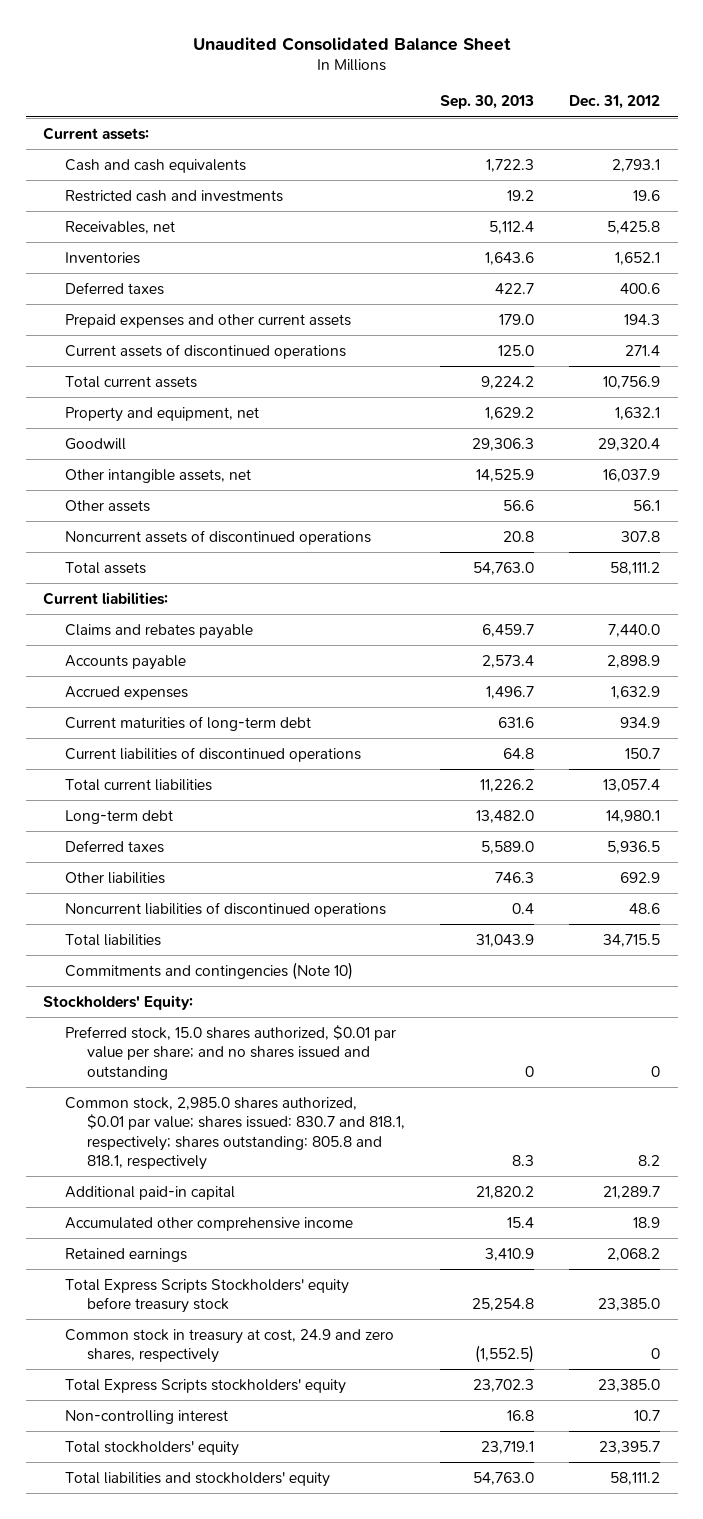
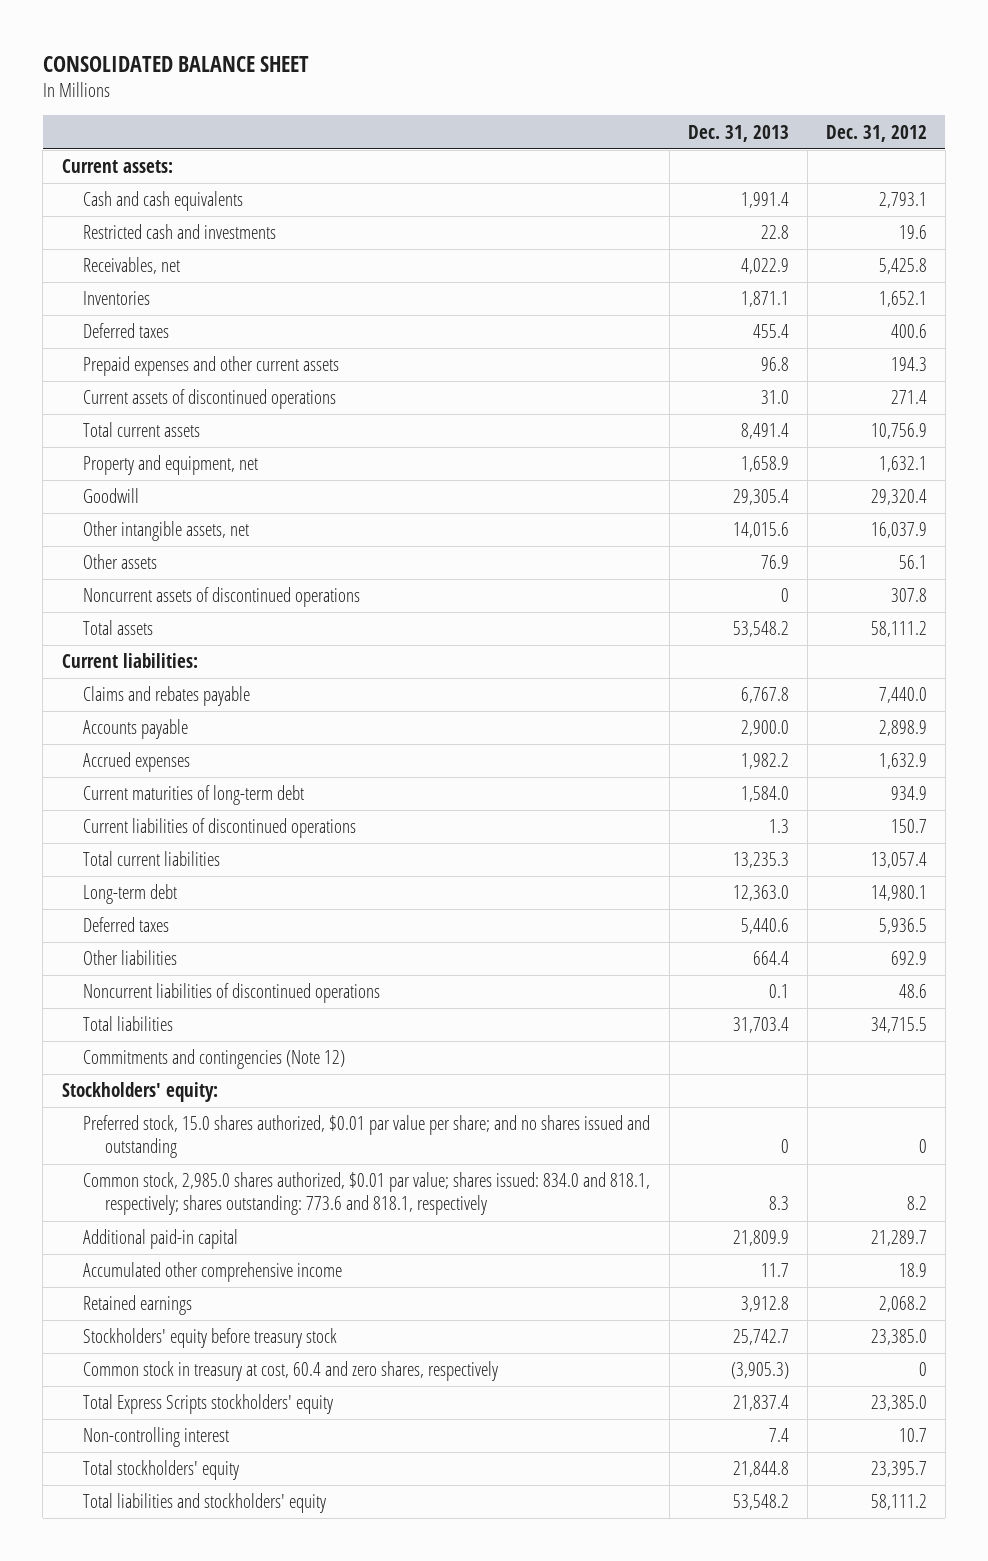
[192,36,511,51] Unaudited Consolidated Balance Sheet -> [42,55,309,72] CONSOLIDATED BALANCE SHEET
[440,95,535,110] Sep. 30, 2013 -> none
none -> [687,124,789,142] Dec. 31, 2013
[65,961,354,980] Commitments and contingencies (Note 10) -> [83,1049,346,1070] Commitments and contingencies (Note 12)
[43,994,194,1010] Stockholders' Equity: -> [61,1082,218,1103] Stockholders' equity:
[65,1096,406,1170] Common stock, 2,985.0 shares authorized, $0.01 par value; shares issued: 830.7 and 818.1, respectively; shares outstanding: 805.8 and 818.1, respectively -> [83,1172,651,1216] Common stock, 2,985.0 shares authorized, $0.01 par value; shares issued: 834.0 and 818.1, respectively; shares outstanding: 773.6 and 818.1, respectively
[65,1278,350,1314] Total Express Scripts Stockholders' equity before treasury stock -> [83,1328,338,1349] Stockholders' equity before treasury stock
[65,1328,395,1364] Common stock in treasury at cost, 24.9 and zero shares, respectively -> [83,1361,499,1382] Common stock in treasury at cost, 60.4 and zero shares, respectively

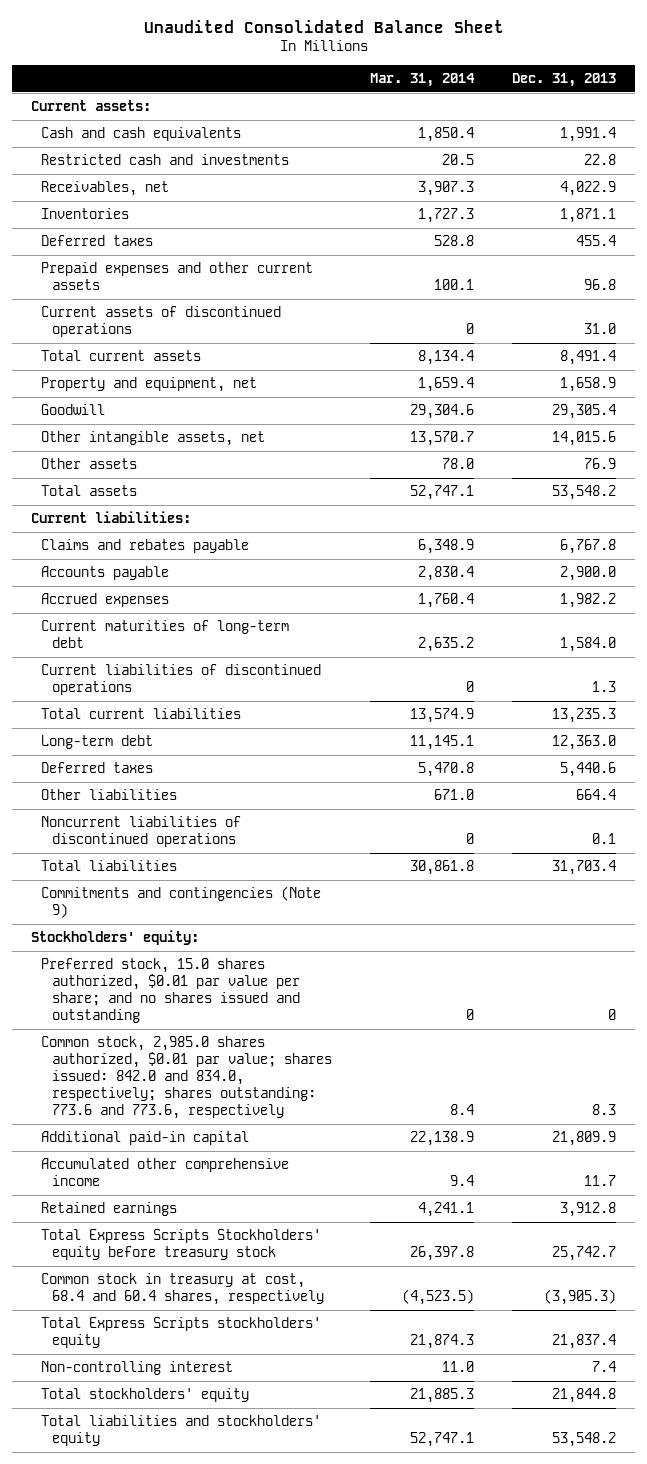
[42,55,309,72] CONSOLIDATED BALANCE SHEET -> [143,20,504,34] Unaudited Consolidated Balance Sheet
[825,124,927,142] Dec. 31, 2012 -> none
none -> [369,73,475,88] Mar. 31, 2014
[83,587,361,608] Noncurrent assets of discontinued operations -> none
[83,1049,346,1070] Commitments and contingencies (Note 12) -> [41,886,322,919] Commitments and contingencies (Note 9)
[83,1172,651,1216] Common stock, 2,985.0 shares authorized, $0.01 par value; shares issued: 834.0 and 818.1, respectively; shares outstanding: 773.6 and 818.1, respectively -> [41,1036,332,1120] Common stock, 2,985.0 shares authorized, $0.01 par value; shares issued: 842.0 and 834.0, respectively; shares outstanding: 773.6 and 773.6, respectively
[83,1328,338,1349] Stockholders' equity before treasury stock -> [41,1229,322,1261] Total Express Scripts Stockholders' equity before treasury stock
[83,1361,499,1382] Common stock in treasury at cost, 60.4 and zero shares, respectively -> [41,1273,324,1306] Common stock in treasury at cost, 68.4 and 60.4 shares, respectively

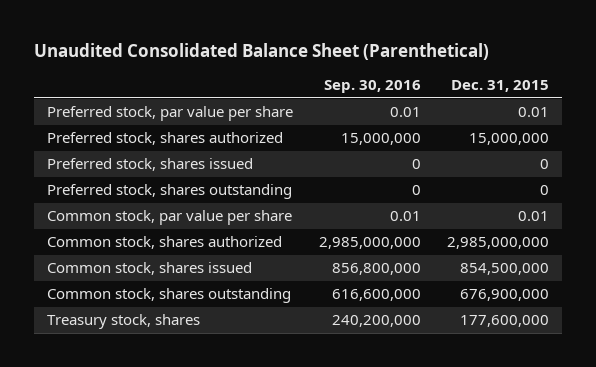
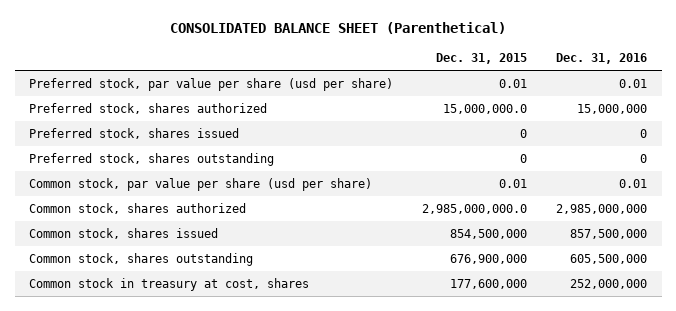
[34,43,490,61] Unaudited Consolidated Balance Sheet (Parenthetical) -> [170,22,507,35] CONSOLIDATED BALANCE SHEET (Parenthetical)
[324,80,422,94] Sep. 30, 2016 -> none
none -> [556,53,648,65] Dec. 31, 2016
[47,106,294,122] Preferred stock, par value per share -> [29,77,394,91] Preferred stock, par value per share (usd per share)
[469,133,550,146] 15,000,000 -> [443,103,528,114] 15,000,000.0
[47,210,293,226] Common stock, par value per share -> [29,177,373,191] Common stock, par value per share (usd per share)
[447,237,550,250] 2,985,000,000 -> [422,203,528,214] 2,985,000,000.0
[47,314,201,330] Treasury stock, shares -> [29,277,310,291] Common stock in treasury at cost, shares

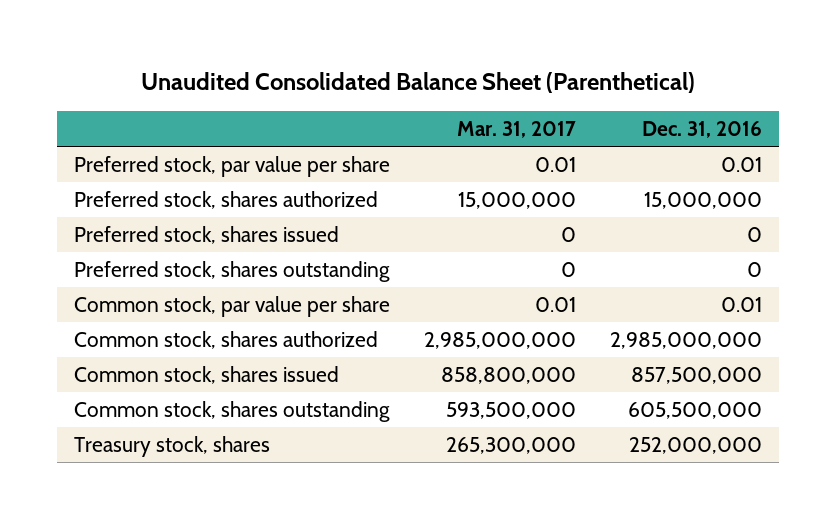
[170,22,507,35] CONSOLIDATED BALANCE SHEET (Parenthetical) -> [141,71,696,93] Unaudited Consolidated Balance Sheet (Parenthetical)
[436,53,528,65] Dec. 31, 2015 -> none
none -> [457,120,577,138] Mar. 31, 2017
[29,77,394,91] Preferred stock, par value per share (usd per share) -> [74,156,391,178] Preferred stock, par value per share
[29,177,373,191] Common stock, par value per share (usd per share) -> [74,296,391,318] Common stock, par value per share
[29,277,310,291] Common stock in treasury at cost, shares -> [74,436,271,458] Treasury stock, shares

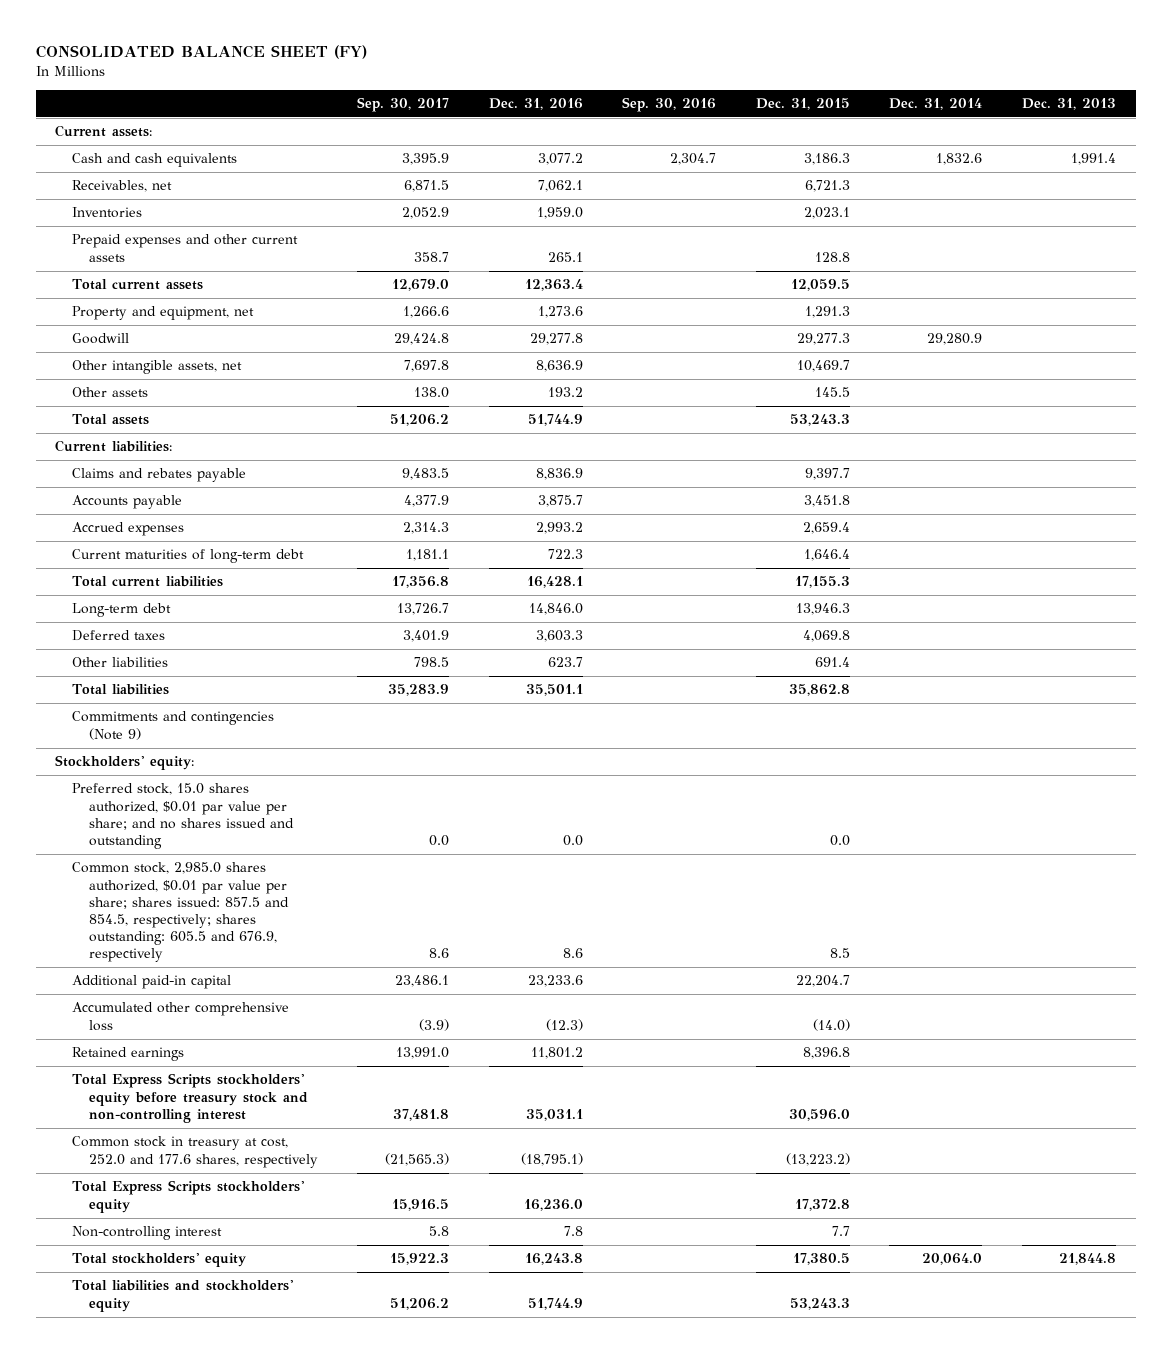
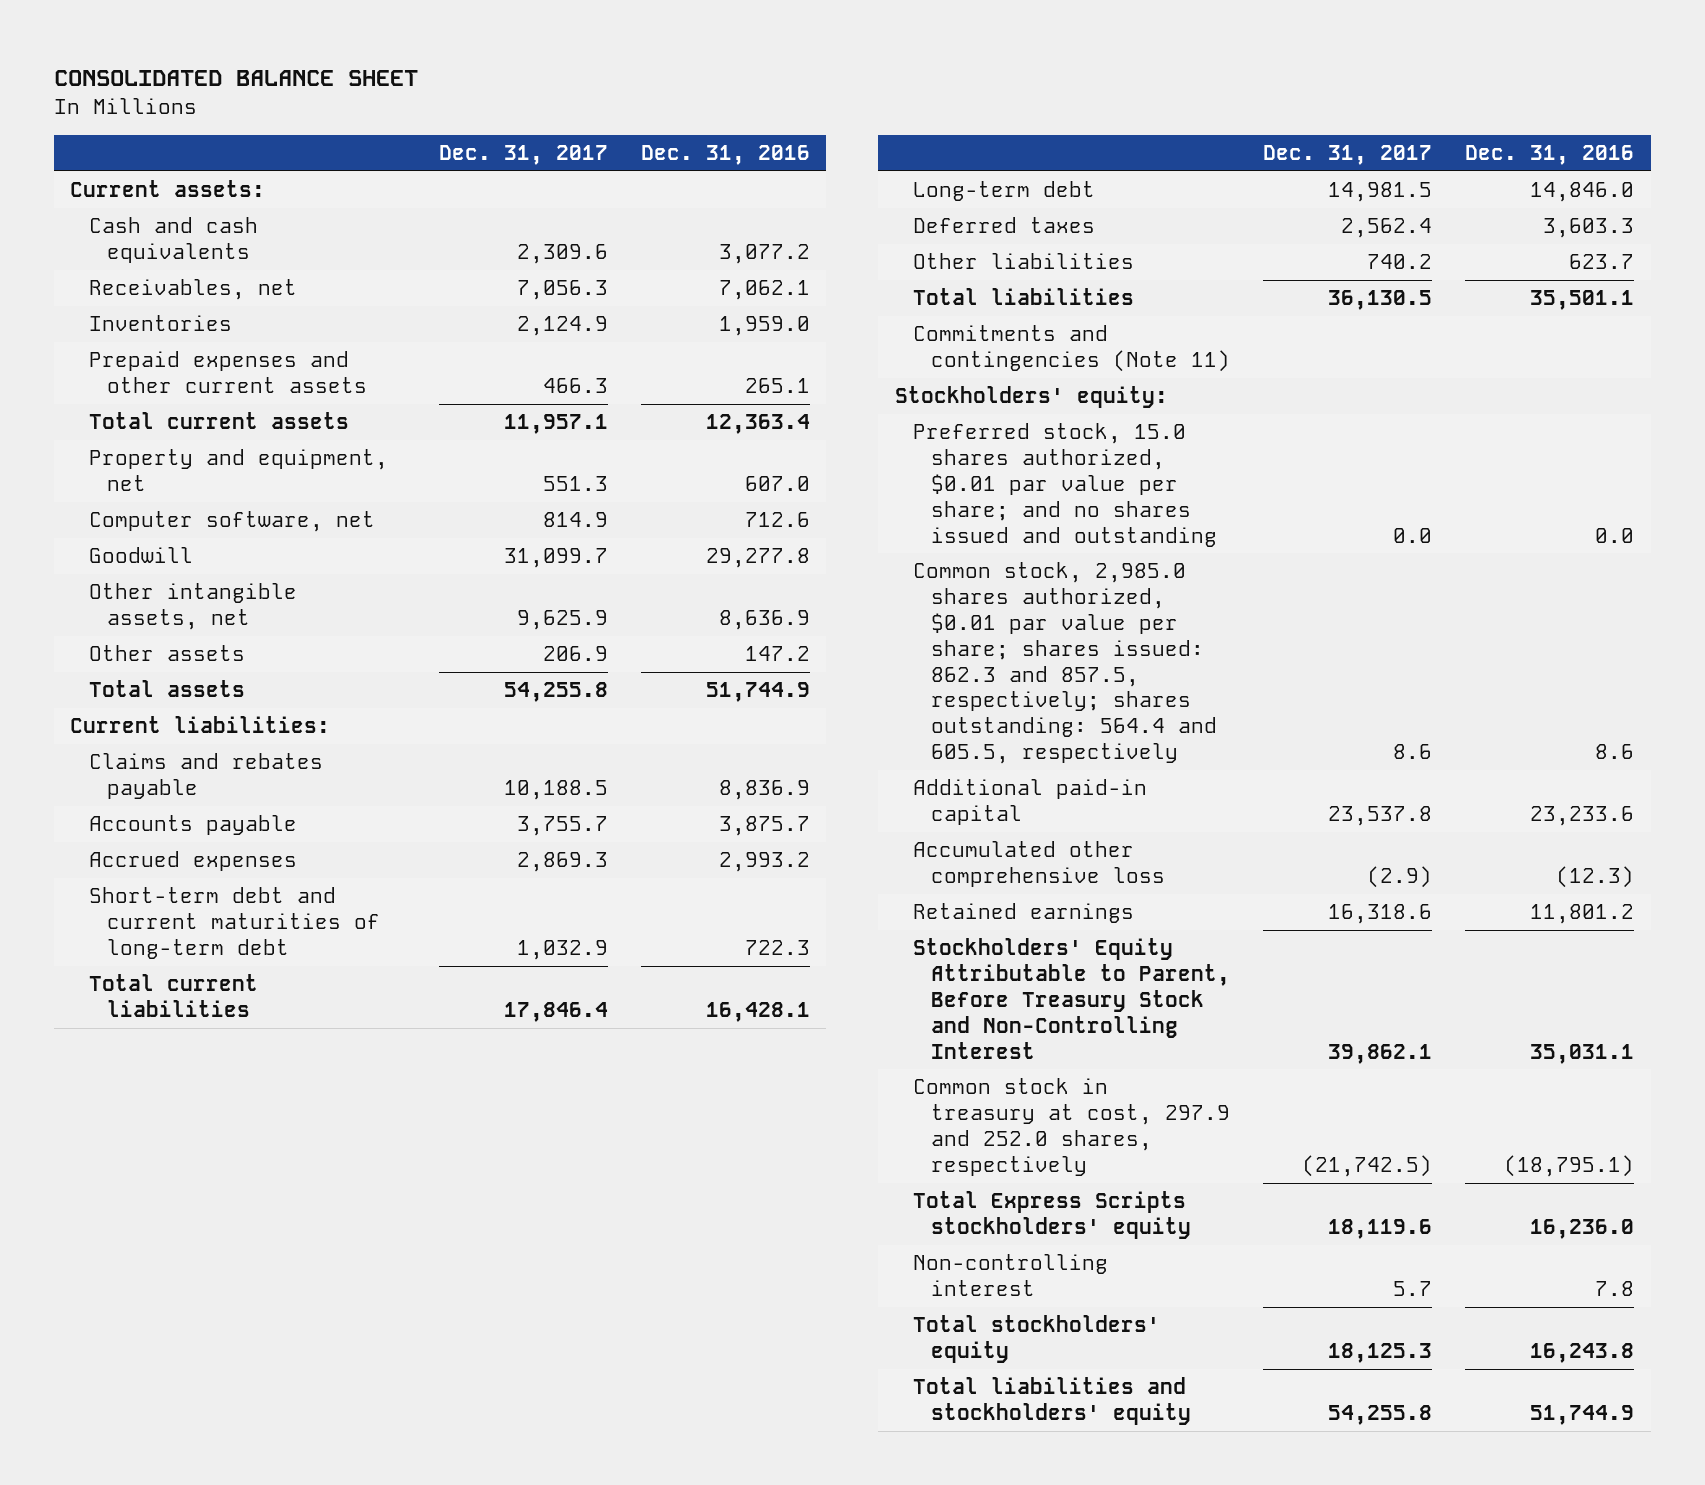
[35,45,367,60] CONSOLIDATED BALANCE SHEET (FY) -> [53,70,418,87] CONSOLIDATED BALANCE SHEET
[357,97,450,113] Sep. 30, 2017 -> none
[622,97,717,113] Sep. 30, 2016 -> none
[755,98,850,111] Dec. 31, 2015 -> none
[889,98,983,111] Dec. 31, 2014 -> none
[1021,98,1116,111] Dec. 31, 2013 -> none
none -> [439,145,609,166] Dec. 31, 2017
[537,306,583,319] 1,273.6 -> [745,476,811,492] 607.0
none -> [88,511,375,533] Computer software, net
[547,387,583,398] 193.2 -> [745,646,811,662] 147.2
[72,549,305,564] Current maturities of long-term debt -> [88,887,381,959] Short-term debt and current maturities of long-term debt
[72,711,275,740] Commitments and contingencies (Note 9) -> [912,325,1231,373] Commitments and contingencies (Note 11)
[72,862,289,963] Common stock, 2,985.0 shares authorized, $0.01 par value per share; shares issued: 857.5 and 854.5, respectively; shares outstanding: 605.5 and 676.9, respectively -> [912,562,1218,764] Common stock, 2,985.0 shares authorized, $0.01 par value per share; shares issued: 862.3 and 857.5, respectively; shares outstanding: 564.4 and 605.5, respectively
[72,1073,308,1123] Total Express Scripts stockholders' equity before treasury stock and non-controlling interest -> [912,938,1231,1059] Stockholders' Equity Attributable to Parent, Before Treasury Stock and Non-Controlling Interest
[72,1136,318,1168] Common stock in treasury at cost, 252.0 and 177.6 shares, respectively -> [912,1078,1231,1176] Common stock in treasury at cost, 297.9 and 252.0 shares, respectively

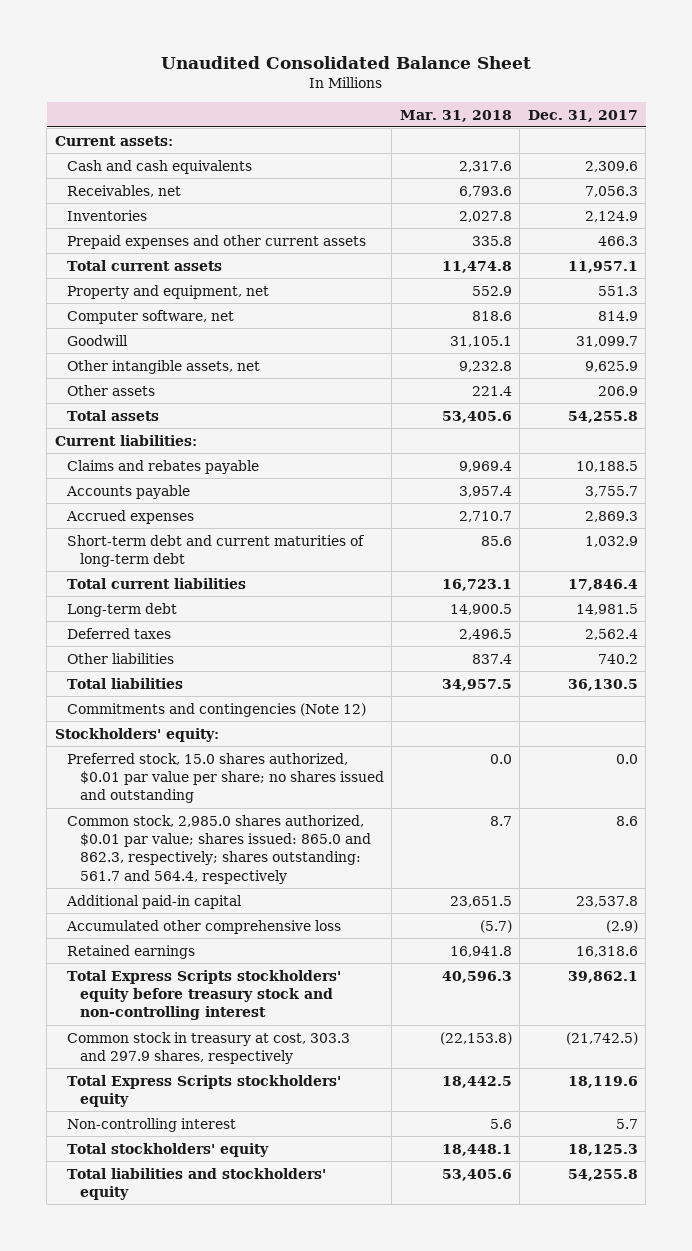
[53,70,418,87] CONSOLIDATED BALANCE SHEET -> [161,55,532,69] Unaudited Consolidated Balance Sheet
[641,145,811,166] Dec. 31, 2016 -> none
none -> [399,109,512,122] Mar. 31, 2018
[912,325,1231,373] Commitments and contingencies (Note 11) -> [67,702,367,717] Commitments and contingencies (Note 12)
[912,423,1218,547] Preferred stock, 15.0 shares authorized, $0.01 par value per share; and no shares issued and outstanding -> [67,752,384,804] Preferred stock, 15.0 shares authorized, $0.01 par value per share; no shares issued and outstanding
[912,562,1218,764] Common stock, 2,985.0 shares authorized, $0.01 par value per share; shares issued: 862.3 and 857.5, respectively; shares outstanding: 564.4 and 605.5, respectively -> [67,814,371,884] Common stock, 2,985.0 shares authorized, $0.01 par value; shares issued: 865.0 and 862.3, respectively; shares outstanding: 561.7 and 564.4, respectively
[912,938,1231,1059] Stockholders' Equity Attributable to Parent, Before Treasury Stock and Non-Controlling Interest -> [67,969,342,1021] Total Express Scripts stockholders' equity before treasury stock and non-controlling interest
[912,1078,1231,1176] Common stock in treasury at cost, 297.9 and 252.0 shares, respectively -> [67,1031,351,1065] Common stock in treasury at cost, 303.3 and 297.9 shares, respectively

